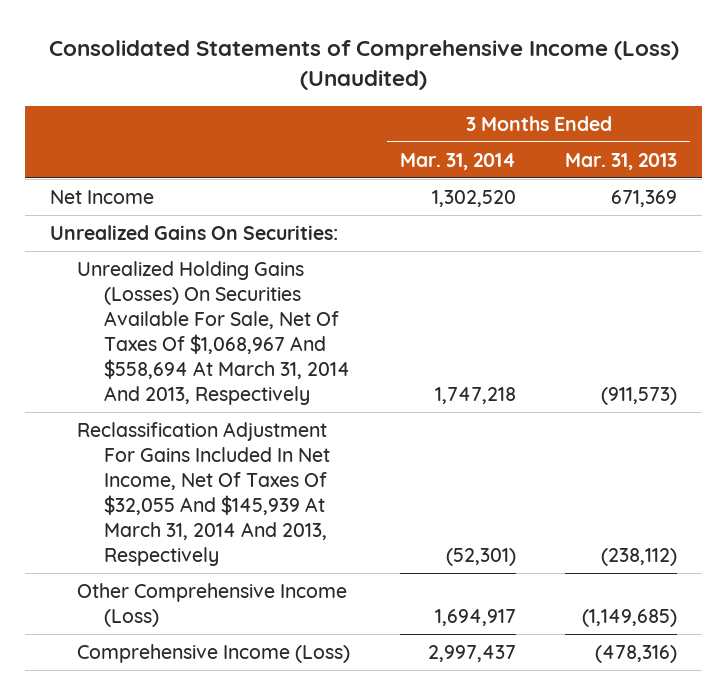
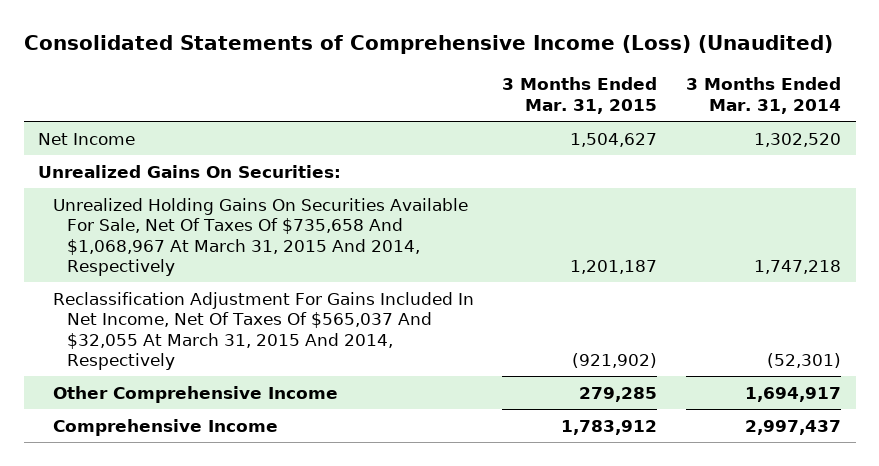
[565,152,678,170] Mar. 31, 2013 -> none
none -> [502,77,658,114] 3 Months Ended Mar. 31, 2015
[77,260,351,405] Unrealized Holding Gains (Losses) On Securities Available For Sale, Net Of Taxes Of $1,068,967 And $558,694 At March 31, 2014 And 2013, Respectively -> [52,197,468,277] Unrealized Holding Gains On Securities Available For Sale, Net Of Taxes Of $735,658 And $1,068,967 At March 31, 2015 And 2014, Respectively
[77,421,331,566] Reclassification Adjustment For Gains Included In Net Income, Net Of Taxes Of $32,055 And $145,939 At March 31, 2014 And 2013, Respectively -> [52,291,474,371] Reclassification Adjustment For Gains Included In Net Income, Net Of Taxes Of $565,037 And $32,055 At March 31, 2015 And 2014, Respectively
[77,582,348,627] Other Comprehensive Income (Loss) -> [52,385,338,403] Other Comprehensive Income
[77,643,351,663] Comprehensive Income (Loss) -> [52,418,278,436] Comprehensive Income

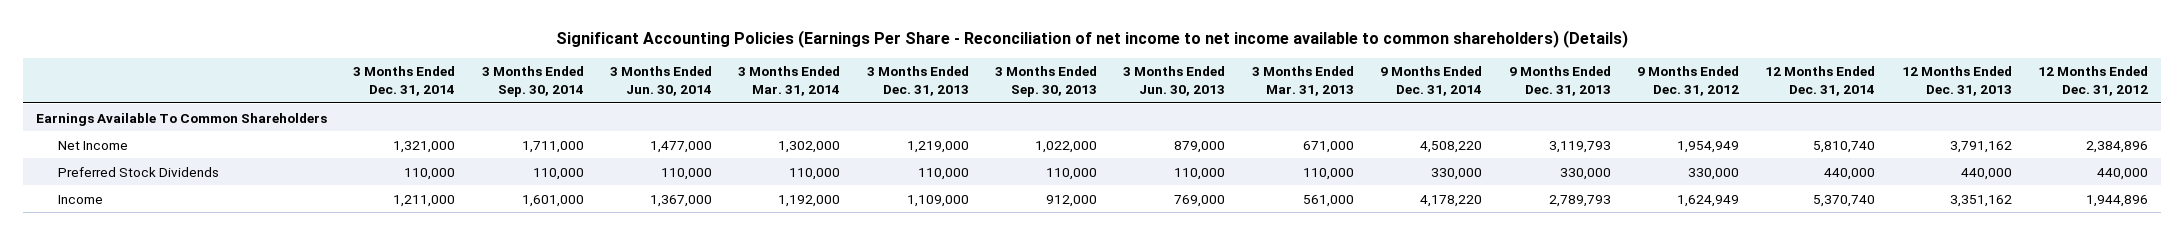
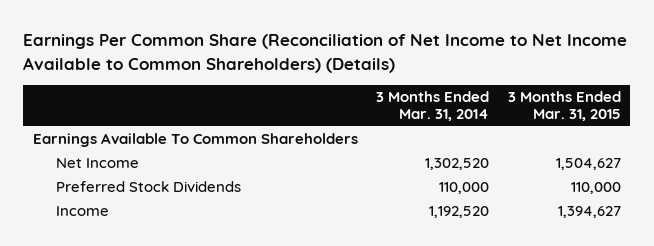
[555,30,1628,49] Significant Accounting Policies (Earnings Per Share - Reconciliation of net income to net income available to common shareholders) (Details) -> [23,34,628,73] Earnings Per Common Share (Reconciliation of Net Income to Net Income Available to Common Shareholders) (Details)
[353,66,456,96] 3 Months Ended Dec. 31, 2014 -> none
[481,66,584,97] 3 Months Ended Sep. 30, 2014 -> none
[610,66,713,96] 3 Months Ended Jun. 30, 2014 -> none
[866,66,969,96] 3 Months Ended Dec. 31, 2013 -> none
[995,66,1098,97] 3 Months Ended Sep. 30, 2013 -> none
[1123,66,1226,96] 3 Months Ended Jun. 30, 2013 -> none
[1251,66,1354,96] 3 Months Ended Mar. 31, 2013 -> none
[1380,66,1483,96] 9 Months Ended Dec. 31, 2014 -> none
[1508,66,1611,96] 9 Months Ended Dec. 31, 2013 -> none
[1636,66,1739,96] 9 Months Ended Dec. 31, 2012 -> none
[1765,66,1876,96] 12 Months Ended Dec. 31, 2014 -> none
[1901,66,2012,96] 12 Months Ended Dec. 31, 2013 -> none
[2037,66,2148,96] 12 Months Ended Dec. 31, 2012 -> none
none -> [507,90,621,122] 3 Months Ended Mar. 31, 2015
[778,140,841,153] 1,302,000 -> [425,158,490,171] 1,302,520
[778,194,841,207] 1,192,000 -> [429,206,490,219] 1,192,520

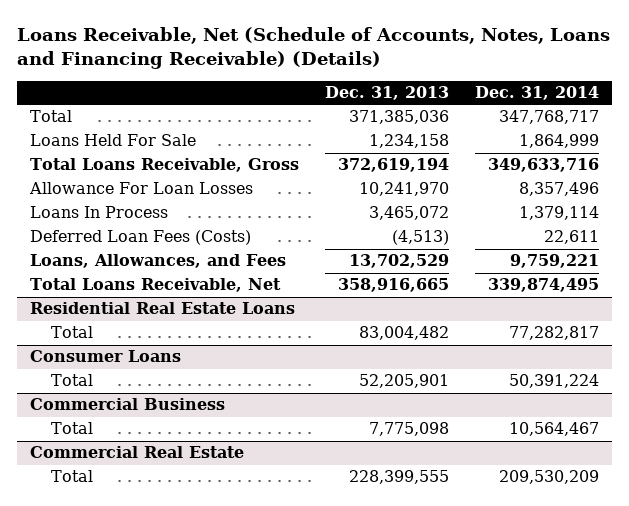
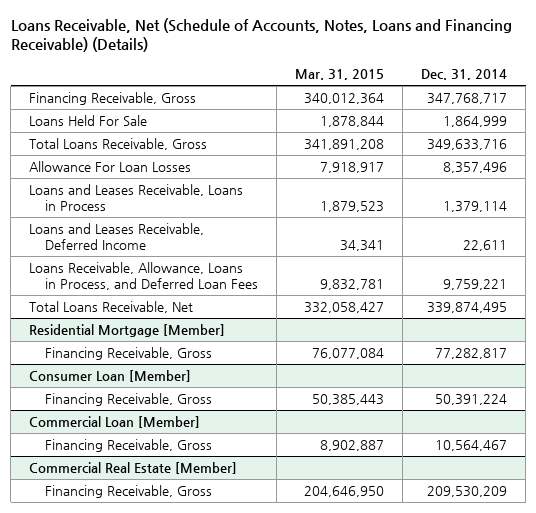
[325,86,450,101] Dec. 31, 2013 -> none
none -> [295,69,385,81] Mar. 31, 2015
[30,110,73,123] Total -> [29,91,197,105] Financing Receivable, Gross
[30,206,169,219] Loans In Process -> [29,183,244,211] Loans and Leases Receivable, Loans in Process
[30,230,252,246] Deferred Loan Fees (Costs) -> [29,222,205,250] Loans and Leases Receivable, Deferred Income
[30,254,287,269] Loans, Allowances, and Fees -> [29,261,258,290] Loans Receivable, Allowance, Loans in Process, and Deferred Loan Fees
[30,302,296,315] Residential Real Estate Loans -> [29,323,226,337] Residential Mortgage [Member]
[51,326,94,339] Total -> [44,346,212,360] Financing Receivable, Gross
[30,350,182,363] Consumer Loans -> [29,369,192,382] Consumer Loan [Member]
[51,374,94,387] Total -> [44,392,212,406] Financing Receivable, Gross
[30,398,226,411] Commercial Business -> [29,415,201,428] Commercial Loan [Member]
[51,422,94,435] Total -> [44,438,212,452] Financing Receivable, Gross
[30,446,245,459] Commercial Real Estate -> [29,461,238,474] Commercial Real Estate [Member]
[51,470,94,483] Total -> [44,484,212,498] Financing Receivable, Gross

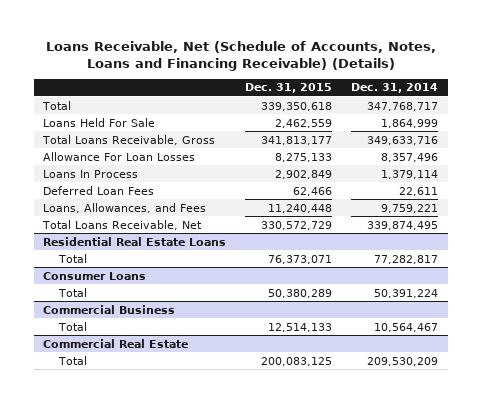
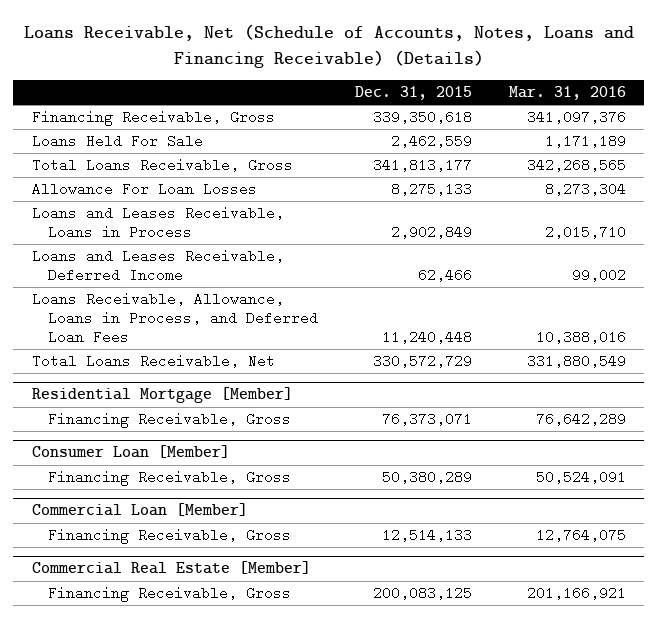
[351,83,439,94] Dec. 31, 2014 -> none
none -> [508,86,626,101] Mar. 31, 2016
[42,100,72,110] Total -> [31,110,275,127] Financing Receivable, Gross
[43,169,139,178] Loans In Process -> [31,206,284,239] Loans and Leases Receivable, Loans in Process
[43,185,155,195] Deferred Loan Fees -> [31,249,284,282] Loans and Leases Receivable, Deferred Income
[43,202,207,213] Loans, Allowances, and Fees -> [31,292,318,344] Loans Receivable, Allowance, Loans in Process, and Deferred Loan Fees
[43,236,227,246] Residential Real Estate Loans -> [31,387,293,404] Residential Mortgage [Member]
[58,253,88,263] Total -> [47,412,291,429] Financing Receivable, Gross
[43,271,147,280] Consumer Loans -> [31,445,230,459] Consumer Loan [Member]
[58,287,88,297] Total -> [47,470,291,487] Financing Receivable, Gross
[43,304,176,314] Commercial Business -> [31,503,248,517] Commercial Loan [Member]
[58,321,88,331] Total -> [47,528,291,545] Financing Receivable, Gross
[43,338,189,348] Commercial Real Estate -> [31,561,311,575] Commercial Real Estate [Member]
[58,355,88,365] Total -> [47,586,291,603] Financing Receivable, Gross

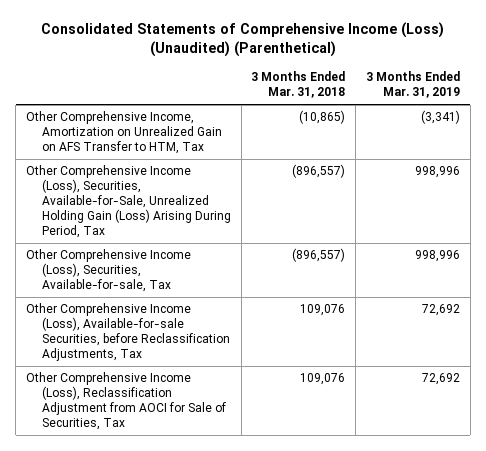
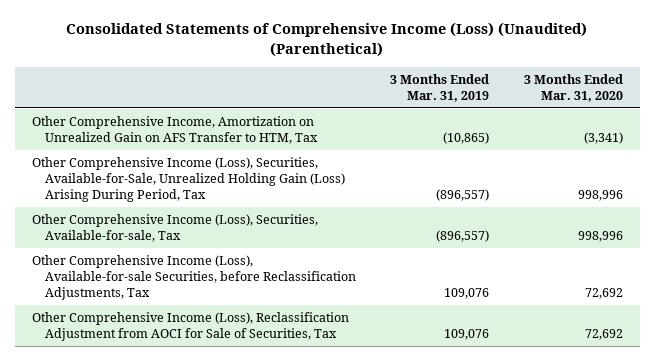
[251,71,346,99] 3 Months Ended Mar. 31, 2018 -> none
none -> [523,74,623,102] 3 Months Ended Mar. 31, 2020
[420,110,460,125] (3,341) -> [443,131,490,144] (10,865)
[414,166,460,179] 998,996 -> [436,188,490,201] (896,557)
[414,250,460,263] 998,996 -> [436,229,490,242] (896,557)
[421,304,460,317] 72,692 -> [444,287,490,299] 109,076
[421,373,460,386] 72,692 -> [444,328,490,340] 109,076

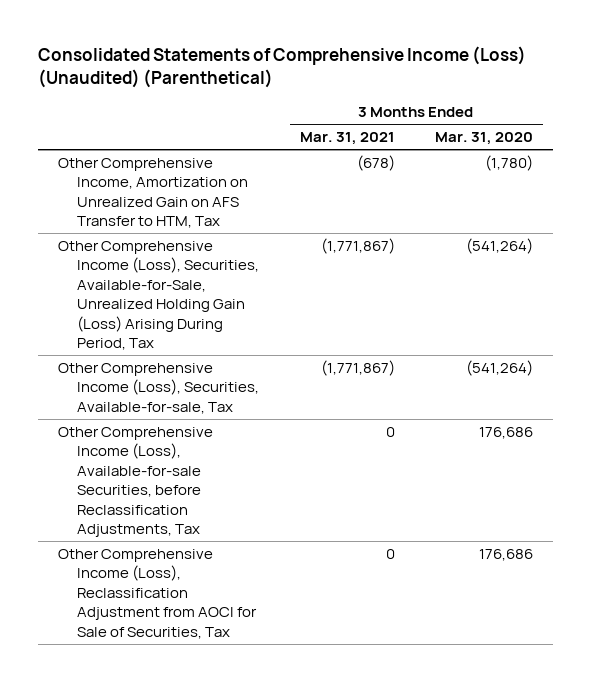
[390,74,490,102] 3 Months Ended Mar. 31, 2019 -> none
none -> [299,132,395,146] Mar. 31, 2021
[583,131,623,144] (3,341) -> [484,154,533,171] (1,780)
[577,189,623,201] 998,996 -> [465,237,533,254] (541,264)
[577,230,623,242] 998,996 -> [465,359,533,376] (541,264)
[584,287,623,299] 72,692 -> [478,426,533,439] 176,686
[584,328,623,340] 72,692 -> [478,548,533,561] 176,686

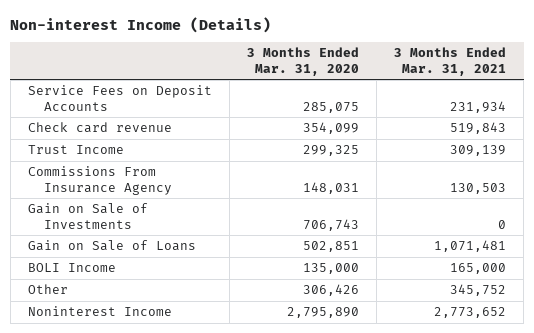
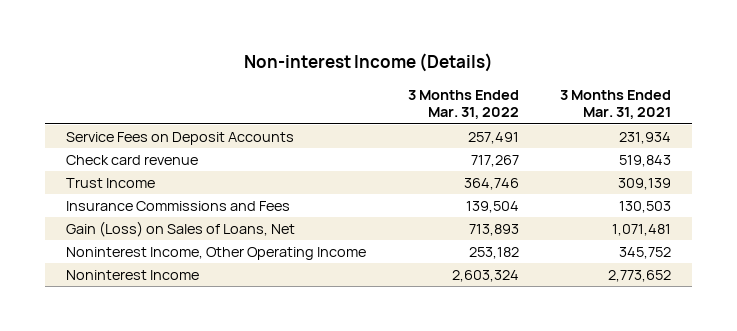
[247,47,360,76] 3 Months Ended Mar. 31, 2020 -> none
none -> [407,89,519,120] 3 Months Ended Mar. 31, 2022
[27,203,148,229] Gain on Sale of Investments -> none
[27,263,116,273] BOLI Income -> none
[27,166,173,195] Commissions From Insurance Agency -> [66,200,291,211] Insurance Commissions and Fees
[27,240,196,252] Gain on Sale of Loans -> [66,220,296,237] Gain (Loss) on Sales of Loans, Net
[27,284,68,295] Other -> [66,246,367,260] Noninterest Income, Other Operating Income

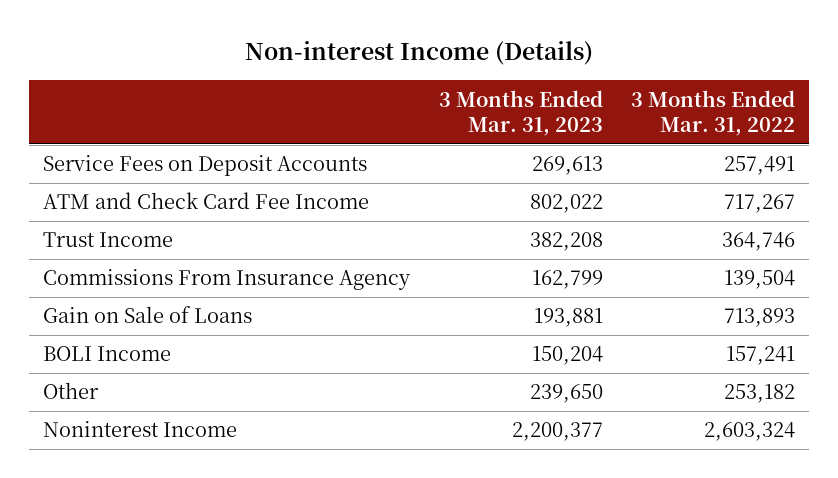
[560,89,672,120] 3 Months Ended Mar. 31, 2021 -> none
none -> [438,89,603,136] 3 Months Ended Mar. 31, 2023
[66,154,199,165] Check card revenue -> [43,192,370,210] ATM and Check Card Fee Income
[66,200,291,211] Insurance Commissions and Fees -> [43,269,412,291] Commissions From Insurance Agency
[66,220,296,237] Gain (Loss) on Sales of Loans, Net -> [43,306,253,324] Gain on Sale of Loans
none -> [43,346,172,362] BOLI Income
[66,246,367,260] Noninterest Income, Other Operating Income -> [43,382,100,400] Other

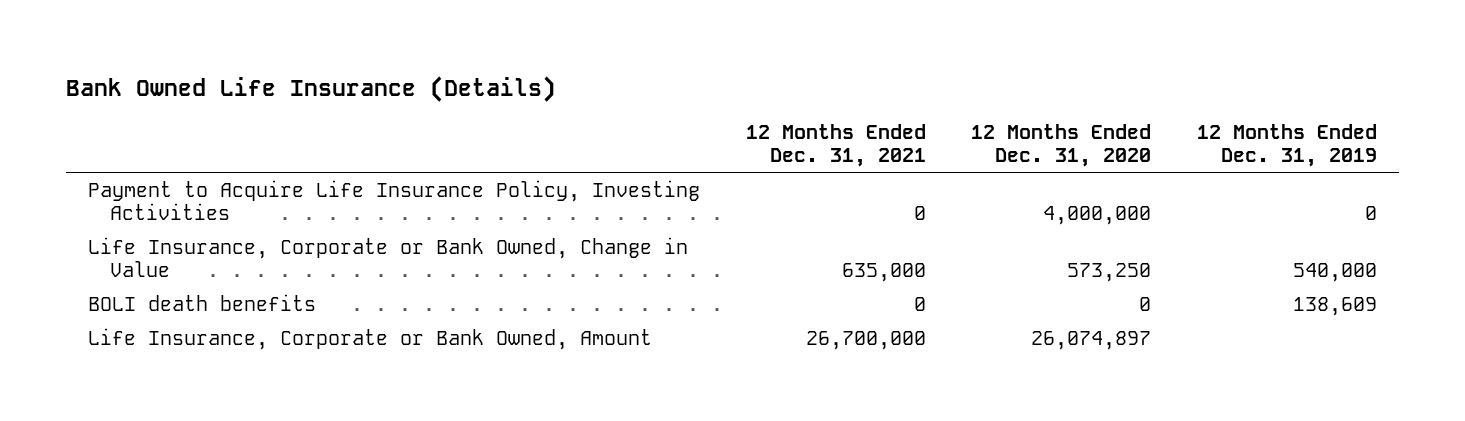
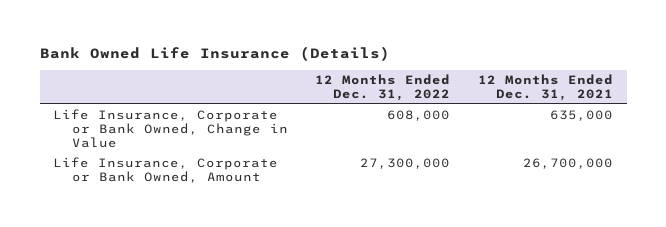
[971,123,1152,167] 12 Months Ended Dec. 31, 2020 -> none
[1196,123,1377,167] 12 Months Ended Dec. 31, 2019 -> none
none -> [315,73,451,101] 12 Months Ended Dec. 31, 2022
[88,179,701,220] Payment to Acquire Life Insurance Policy, Investing Activities -> none
[88,293,317,311] BOLI death benefits -> none

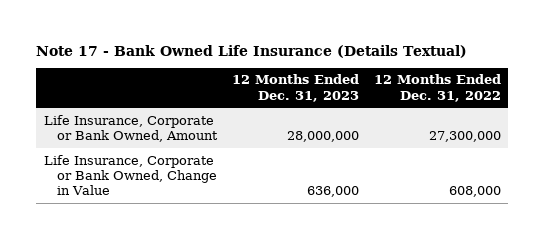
[39,45,390,61] Bank Owned Life Insurance (Details) -> [36,44,468,58] Note 17 - Bank Owned Life Insurance (Details Textual)
[477,73,613,101] 12 Months Ended Dec. 31, 2021 -> none
none -> [231,74,359,102] 12 Months Ended Dec. 31, 2023
[53,108,288,149] Life Insurance, Corporate or Bank Owned, Change in Value -> [43,154,217,196] Life Insurance, Corporate or Bank Owned, Change in Value

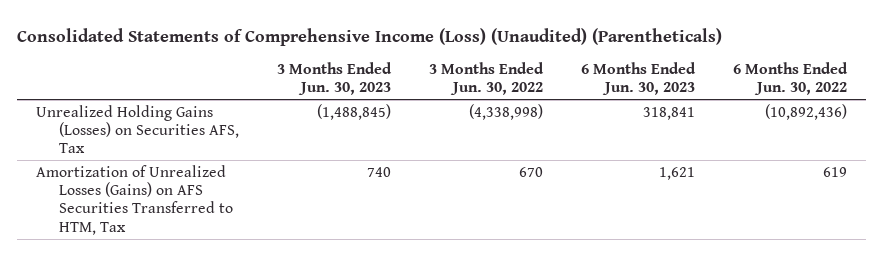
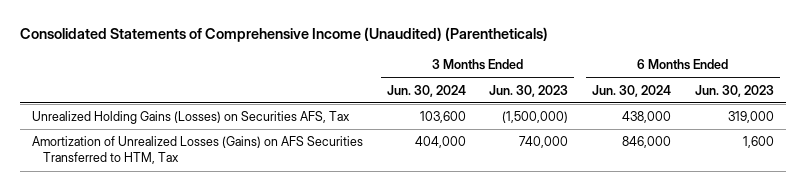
[17,27,723,46] Consolidated Statements of Comprehensive Income (Loss) (Unaudited) (Parentheticals) -> [20,27,549,43] Consolidated Statements of Comprehensive Income (Unaudited) (Parentheticals)
[428,61,544,96] 3 Months Ended Jun. 30, 2022 -> none
[732,61,848,96] 6 Months Ended Jun. 30, 2022 -> none
none -> [386,84,466,97] Jun. 30, 2024
none -> [592,84,672,97] Jun. 30, 2024
[317,103,392,120] (1,488,845) -> [502,111,569,124] (1,500,000)
[642,106,695,120] 318,841 -> [728,111,775,124] 319,000
[367,166,392,177] 740 -> [519,136,569,149] 740,000
[658,166,695,180] 1,621 -> [743,136,775,149] 1,600

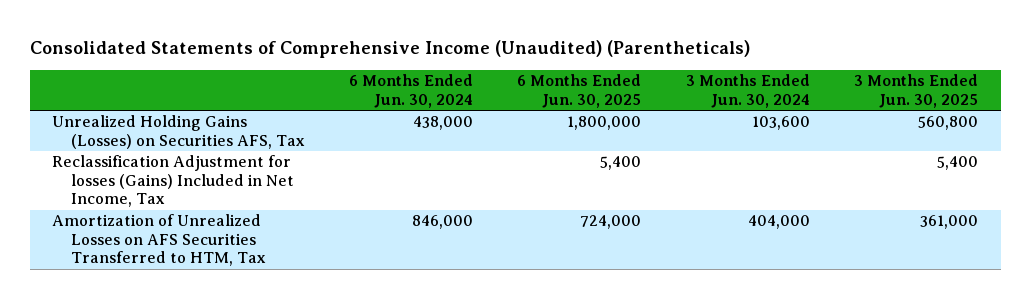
[489,84,569,97] Jun. 30, 2023 -> none
[695,84,775,97] Jun. 30, 2023 -> none
none -> [517,74,642,108] 6 Months Ended Jun. 30, 2025
none -> [854,74,979,108] 3 Months Ended Jun. 30, 2025
none -> [51,155,295,207] Reclassification Adjustment for losses (Gains) Included in Net Income, Tax
[31,136,363,165] Amortization of Unrealized Losses (Gains) on AFS Securities Transferred to HTM, Tax -> [51,214,267,266] Amortization of Unrealized Losses on AFS Securities Transferred to HTM, Tax

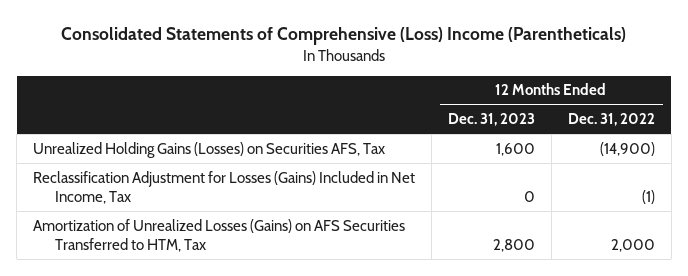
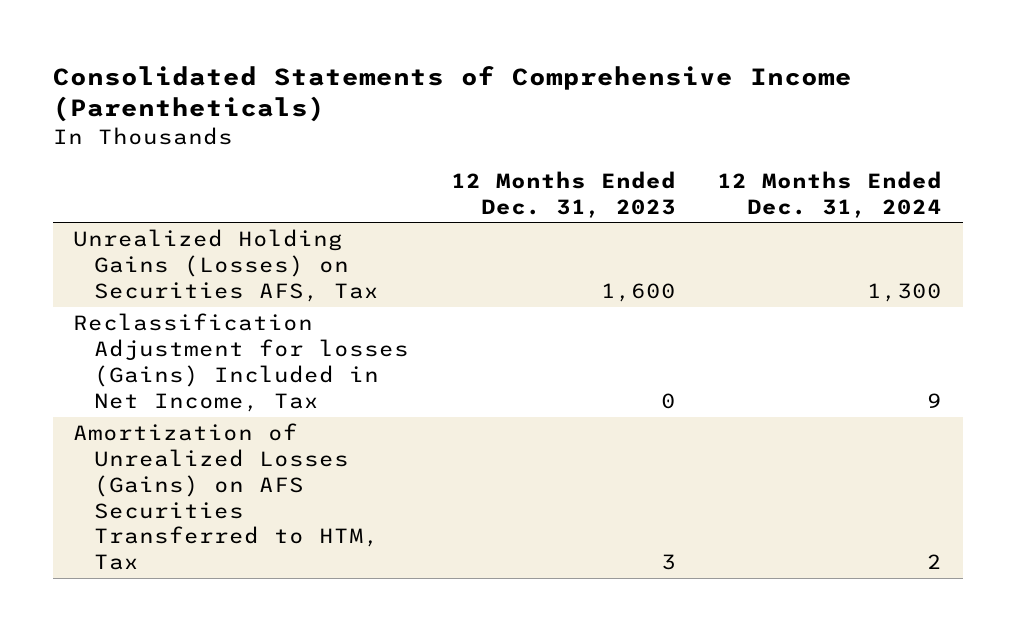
[61,27,627,46] Consolidated Statements of Comprehensive (Loss) Income (Parentheticals) -> [52,65,852,123] Consolidated Statements of Comprehensive Income (Parentheticals)
[567,113,655,127] Dec. 31, 2022 -> none
none -> [717,170,943,218] 12 Months Ended Dec. 31, 2024
[33,170,416,205] Reclassification Adjustment for Losses (Gains) Included in Net Income, Tax -> [73,313,410,412] Reclassification Adjustment for losses (Gains) Included in Net Income, Tax
[493,239,536,253] 2,800 -> [660,554,676,571] 3

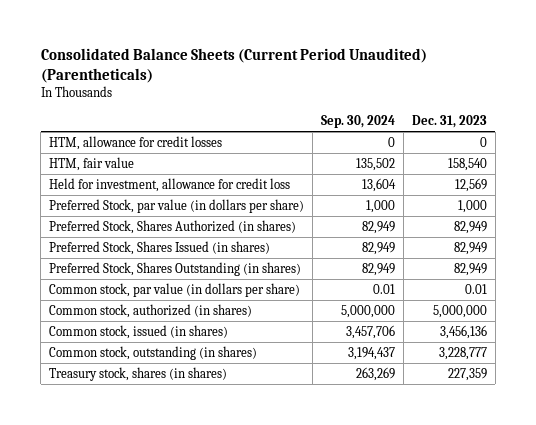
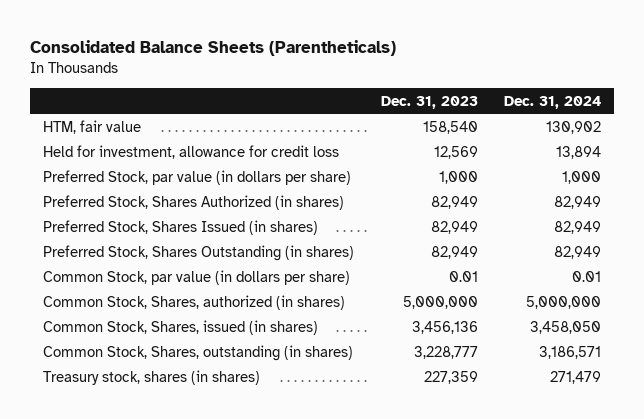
[40,48,427,84] Consolidated Balance Sheets (Current Period Unaudited) (Parentheticals) -> [30,40,397,57] Consolidated Balance Sheets (Parentheticals)
[320,115,395,129] Sep. 30, 2024 -> none
none -> [503,95,601,109] Dec. 31, 2024
[49,136,223,151] HTM, allowance for credit losses -> none
[49,283,301,298] Common stock, par value (in dollars per share) -> [43,269,351,285] Common Stock, par value (in dollars per share)
[49,304,253,319] Common stock, authorized (in shares) -> [43,294,346,310] Common Stock, Shares, authorized (in shares)
[49,325,229,340] Common stock, issued (in shares) -> [43,319,319,335] Common Stock, Shares, issued (in shares)
[49,346,258,361] Common stock, outstanding (in shares) -> [43,344,354,361] Common Stock, Shares, outstanding (in shares)

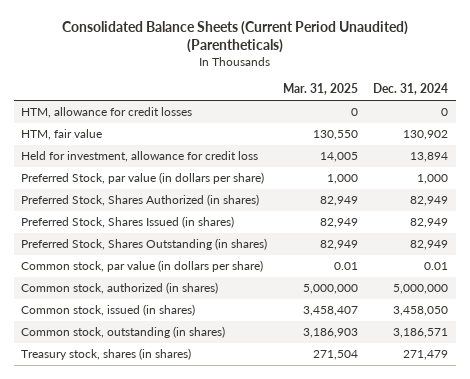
[30,40,397,57] Consolidated Balance Sheets (Parentheticals) -> [61,21,408,54] Consolidated Balance Sheets (Current Period Unaudited) (Parentheticals)
[380,95,478,109] Dec. 31, 2023 -> none
none -> [282,83,358,96] Mar. 31, 2025
none -> [21,107,193,119] HTM, allowance for credit losses
[43,269,351,285] Common Stock, par value (in dollars per share) -> [21,260,264,273] Common stock, par value (in dollars per share)
[43,294,346,310] Common Stock, Shares, authorized (in shares) -> [21,282,219,295] Common stock, authorized (in shares)
[43,319,319,335] Common Stock, Shares, issued (in shares) -> [21,304,196,317] Common stock, issued (in shares)
[43,344,354,361] Common Stock, Shares, outstanding (in shares) -> [21,326,226,339] Common stock, outstanding (in shares)

